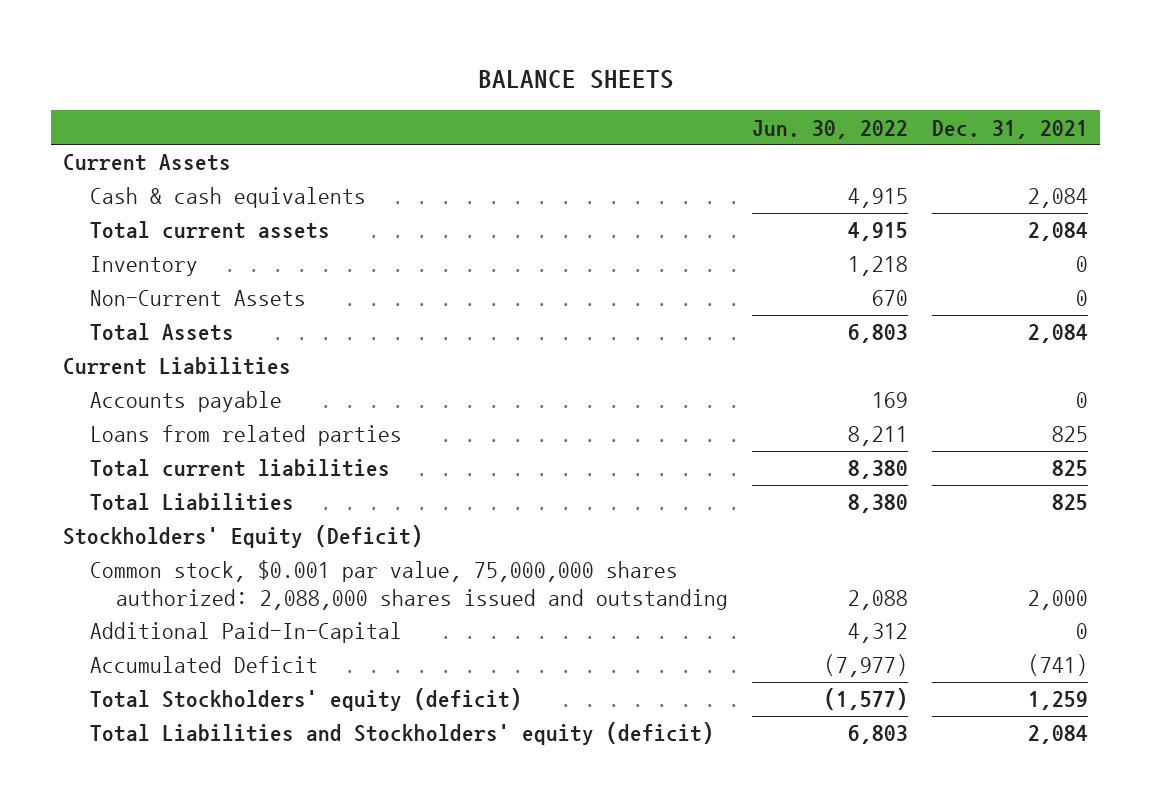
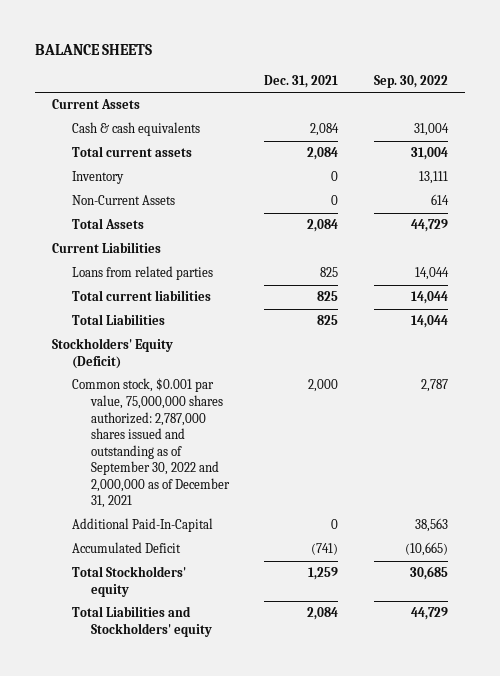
[752,119,909,139] Jun. 30, 2022 -> none
none -> [373,74,448,88] Sep. 30, 2022
[89,391,282,413] Accounts payable -> none
[89,560,729,610] Common stock, $0.001 par value, 75,000,000 shares authorized: 2,088,000 shares issued and outstanding -> [71,378,230,509] Common stock, $0.001 par value, 75,000,000 shares authorized: 2,787,000 shares issued and outstanding as of September 30, 2022 and 2,000,000 as of December 31, 2021
[89,688,522,712] Total Stockholders' equity (deficit) -> [71,566,186,597] Total Stockholders' equity
[89,722,714,746] Total Liabilities and Stockholders' equity (deficit) -> [71,606,212,637] Total Liabilities and Stockholders' equity

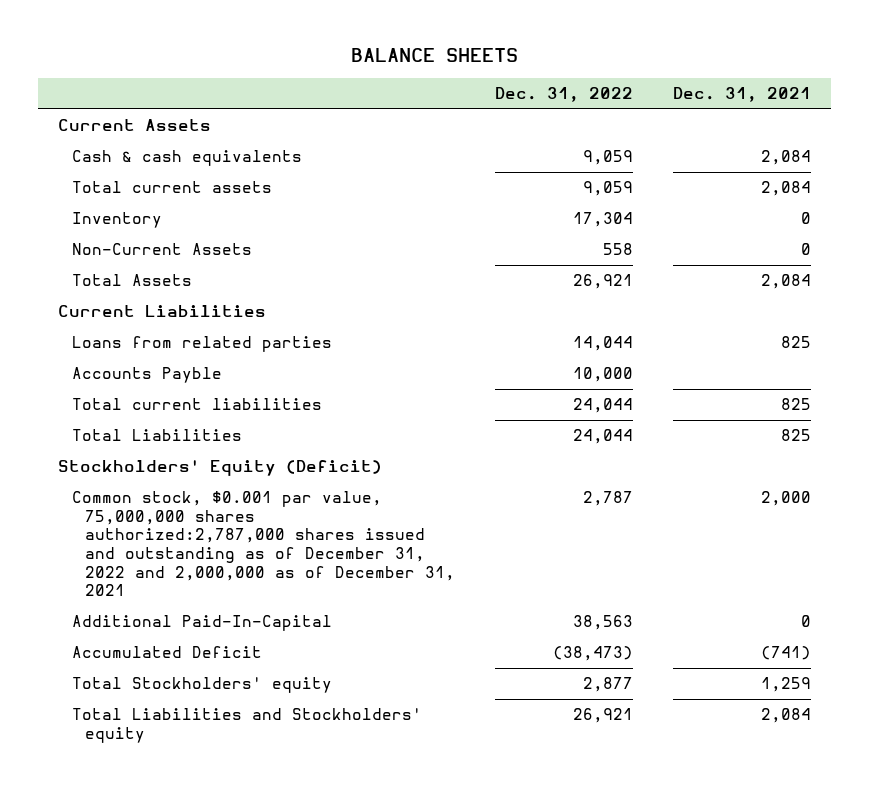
[373,74,448,88] Sep. 30, 2022 -> none
none -> [495,87,634,103] Dec. 31, 2022
none -> [71,367,222,384] Accounts Payble
[71,378,230,509] Common stock, $0.001 par value, 75,000,000 shares authorized: 2,787,000 shares issued and outstanding as of September 30, 2022 and 2,000,000 as of December 31, 2021 -> [71,491,456,597] Common stock, $0.001 par value, 75,000,000 shares authorized:2,787,000 shares issued and outstanding as of December 31, 2022 and 2,000,000 as of December 31, 2021

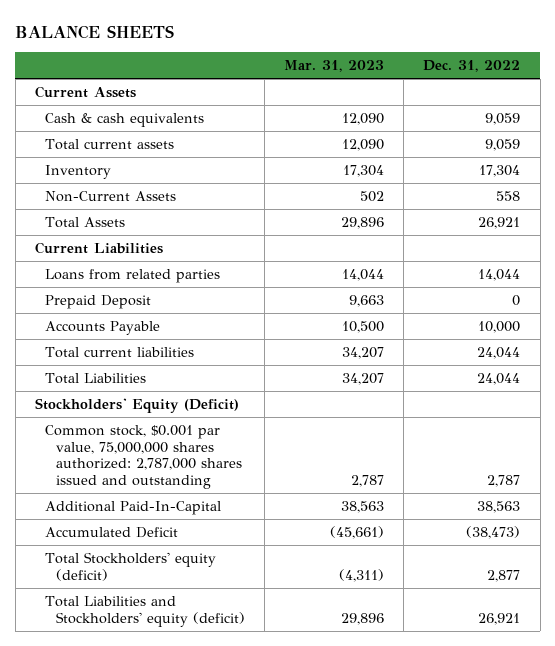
[673,87,812,103] Dec. 31, 2021 -> none
none -> [284,60,385,73] Mar. 31, 2023
none -> [45,294,152,309] Prepaid Deposit
[71,367,222,384] Accounts Payble -> [45,320,161,335] Accounts Payable
[71,491,456,597] Common stock, $0.001 par value, 75,000,000 shares authorized:2,787,000 shares issued and outstanding as of December 31, 2022 and 2,000,000 as of December 31, 2021 -> [45,424,243,490] Common stock, $0.001 par value, 75,000,000 shares authorized: 2,787,000 shares issued and outstanding
[71,677,332,694] Total Stockholders' equity -> [45,551,217,581] Total Stockholders' equity (deficit)
[71,708,422,743] Total Liabilities and Stockholders' equity -> [45,595,246,627] Total Liabilities and Stockholders' equity (deficit)

